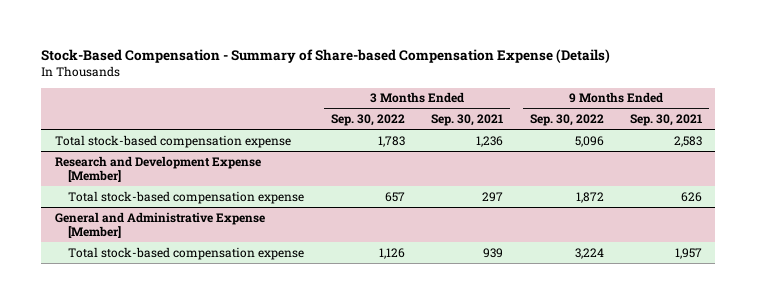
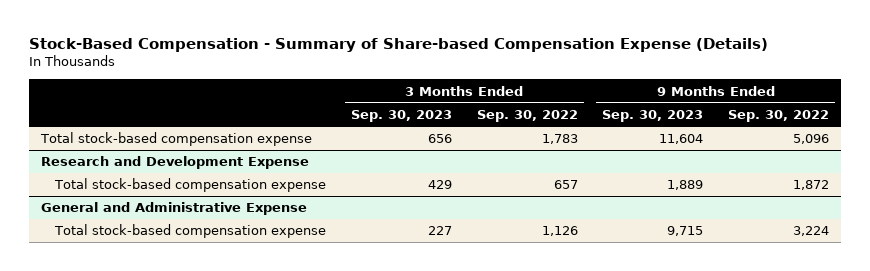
[431,114,504,127] Sep. 30, 2021 -> none
[630,114,703,127] Sep. 30, 2021 -> none
none -> [350,110,452,123] Sep. 30, 2023
none -> [602,110,704,123] Sep. 30, 2023
[54,155,261,183] Research and Development Expense [Member] -> [41,156,310,170] Research and Development Expense
[54,211,265,239] General and Administrative Expense [Member] -> [41,202,308,216] General and Administrative Expense

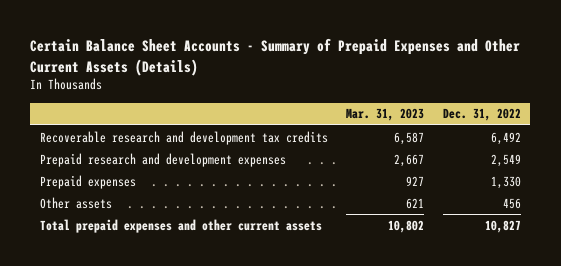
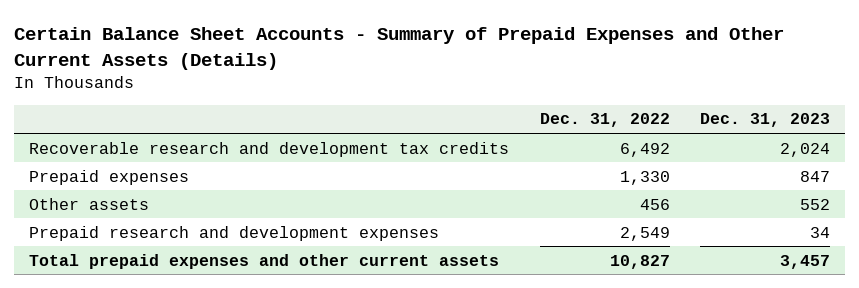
[346,108,425,122] Mar. 31, 2023 -> none
none -> [700,113,831,128] Dec. 31, 2023
[39,152,286,167] Prepaid research and development expenses -> [29,225,440,241] Prepaid research and development expenses

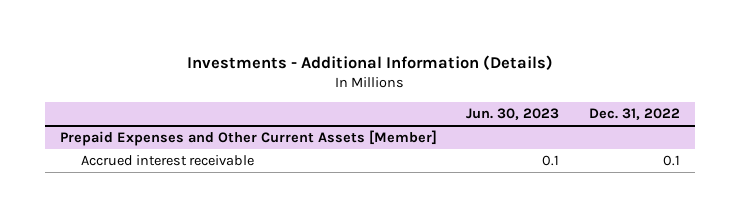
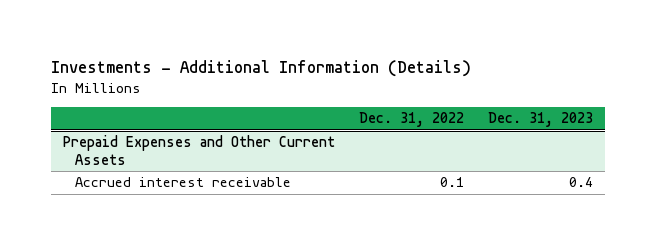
[466,108,560,121] Jun. 30, 2023 -> none
none -> [488,112,594,128] Dec. 31, 2023
[59,130,437,147] Prepaid Expenses and Other Current Assets [Member] -> [62,135,335,165] Prepaid Expenses and Other Current Assets

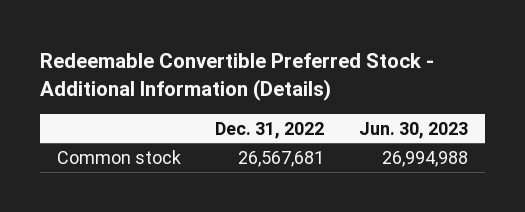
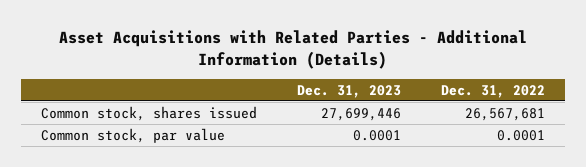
[39,52,434,101] Redeemable Convertible Preferred Stock - Additional Information (Details) -> [58,30,527,69] Asset Acquisitions with Related Parties - Additional Information (Details)
[358,121,468,139] Jun. 30, 2023 -> none
none -> [296,84,401,98] Dec. 31, 2023
[57,149,182,164] Common stock -> [41,105,258,121] Common stock, shares issued
none -> [41,127,226,143] Common stock, par value

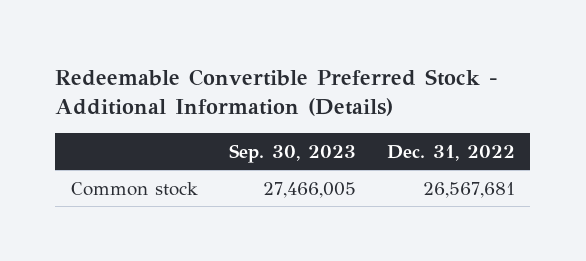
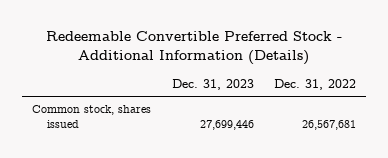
[228,143,356,163] Sep. 30, 2023 -> none
none -> [171,79,254,91] Dec. 31, 2023
[70,181,198,196] Common stock -> [32,105,152,129] Common stock, shares issued

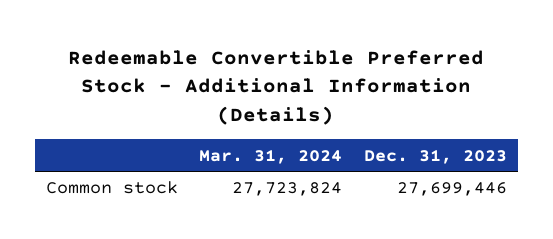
[273,79,356,91] Dec. 31, 2022 -> none
none -> [199,148,343,164] Mar. 31, 2024
[32,105,152,129] Common stock, shares issued -> [45,181,178,195] Common stock

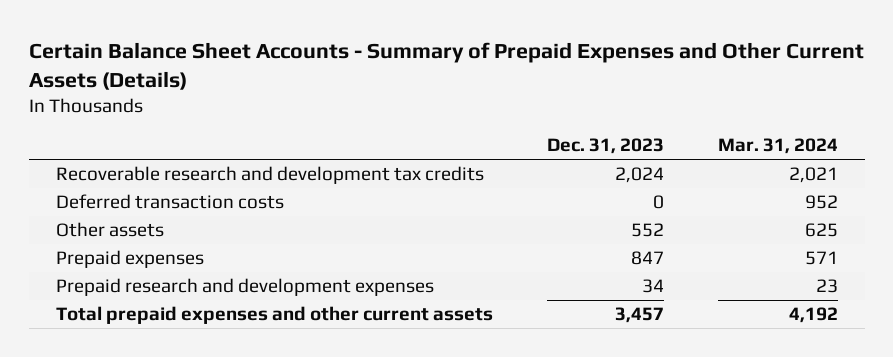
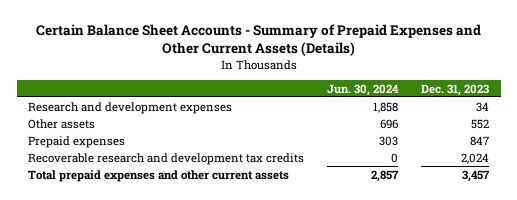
[717,138,838,155] Mar. 31, 2024 -> none
none -> [327,83,400,96] Jun. 30, 2024
[55,194,284,210] Deferred transaction costs -> none
none -> [28,101,233,114] Research and development expenses
[55,278,434,297] Prepaid research and development expenses -> none
[55,166,484,185] Recoverable research and development tax credits -> [28,152,305,165] Recoverable research and development tax credits

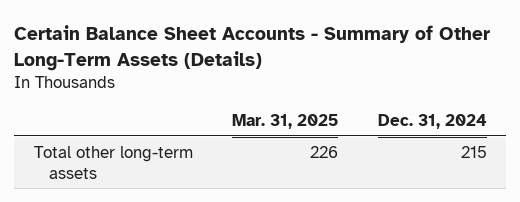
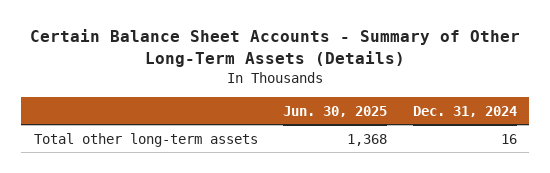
[232,114,339,130] Mar. 31, 2025 -> none
none -> [283,105,388,117] Jun. 30, 2025
[460,145,487,158] 215 -> [500,133,517,144] 16

